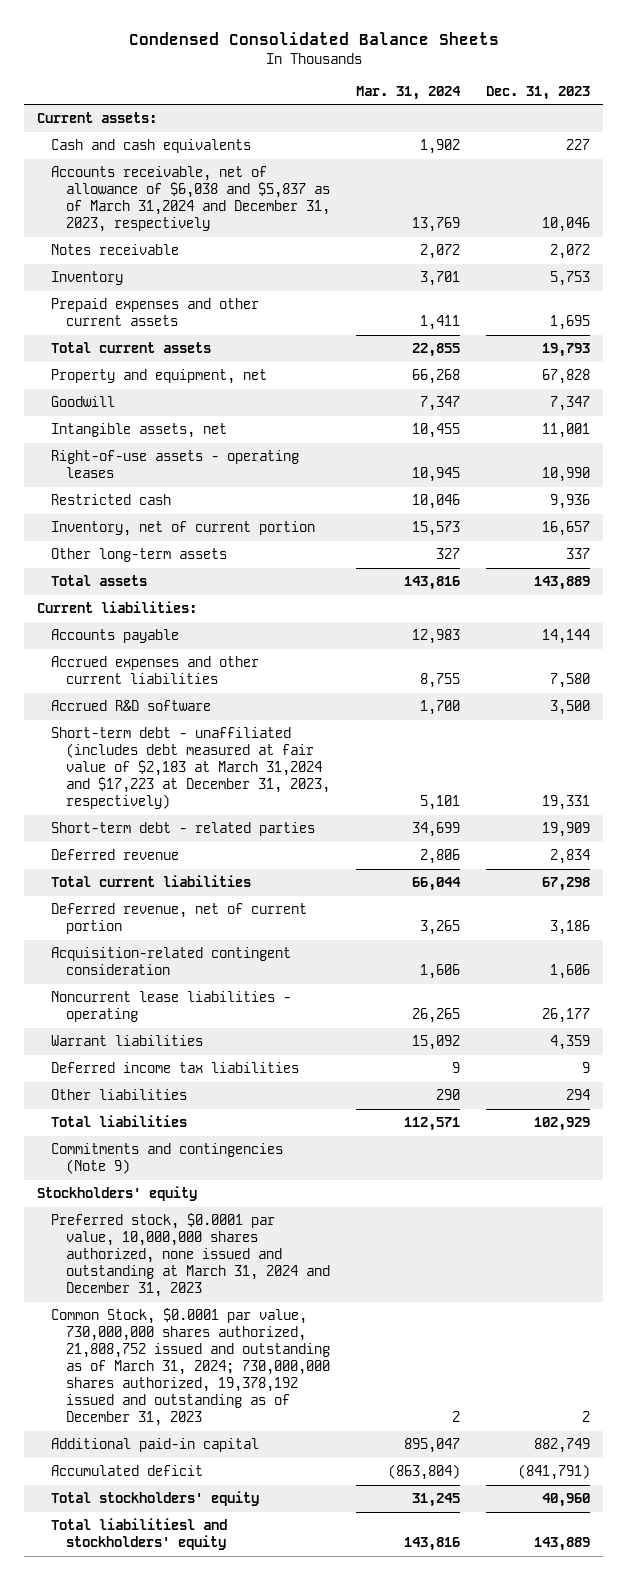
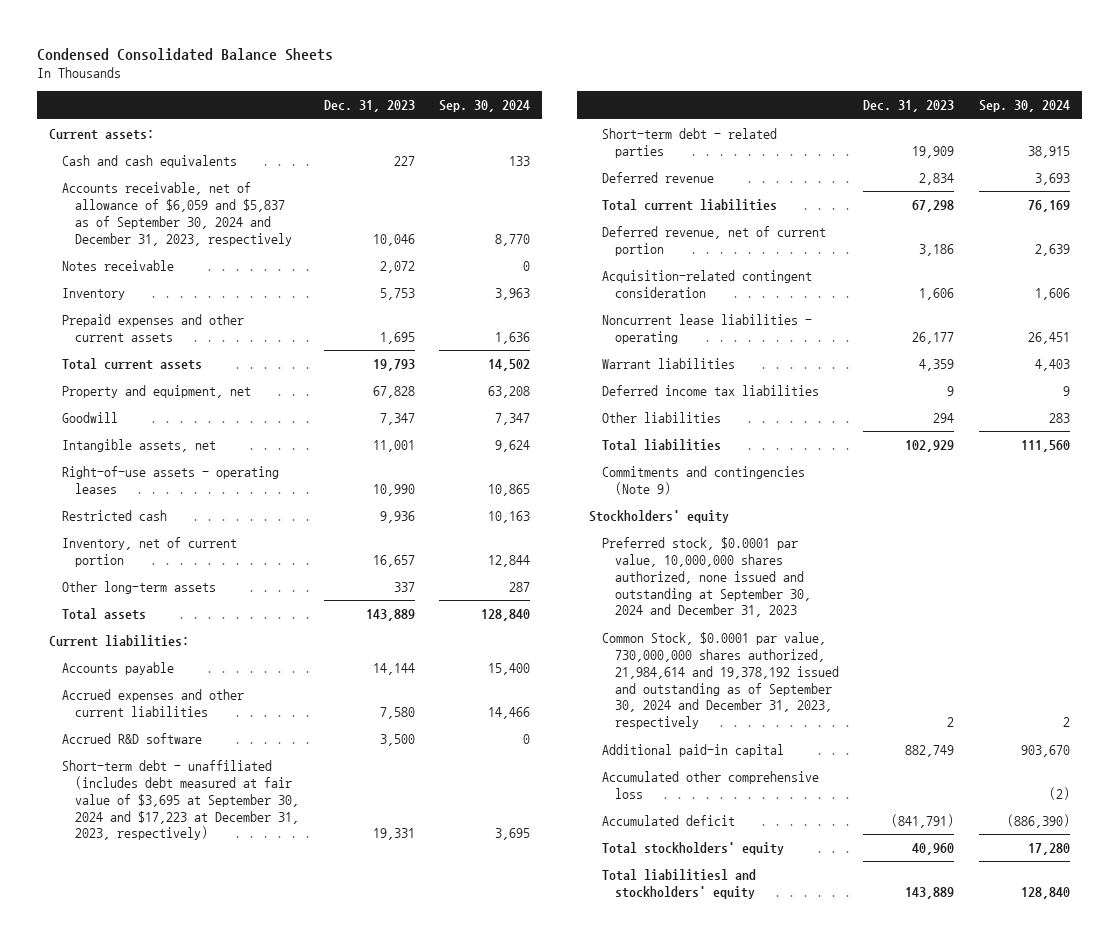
[355,85,461,100] Mar. 31, 2024 -> none
none -> [438,100,530,113] Sep. 30, 2024
[51,166,330,233] Accounts receivable, net of allowance of $6,038 and $5,837 as of March 31,2024 and December 31, 2023, respectively -> [62,182,293,246] Accounts receivable, net of allowance of $6,059 and $5,837 as of September 30, 2024 and December 31, 2023, respectively
[51,727,330,810] Short-term debt - unaffiliated (includes debt measured at fair value of $2,183 at March 31,2024 and $17,223 at December 31, 2023, respectively) -> [62,760,300,841] Short-term debt - unaffiliated (includes debt measured at fair value of $3,695 at September 30, 2024 and $17,223 at December 31, 2023, respectively)
[51,1213,330,1298] Preferred stock, $0.0001 par value, 10,000,000 shares authorized, none issued and outstanding at March 31, 2024 and December 31, 2023 -> [602,537,812,618] Preferred stock, $0.0001 par value, 10,000,000 shares authorized, none issued and outstanding at September 30, 2024 and December 31, 2023
[51,1308,330,1427] Common Stock, $0.0001 par value, 730,000,000 shares authorized, 21,808,752 issued and outstanding as of March 31, 2024; 730,000,000 shares authorized, 19,378,192 issued and outstanding as of December 31, 2023 -> [602,632,840,730] Common Stock, $0.0001 par value, 730,000,000 shares authorized, 21,984,614 and 19,378,192 issued and outstanding as of September 30, 2024 and December 31, 2023, respectively
none -> [602,771,820,799] Accumulated other comprehensive loss

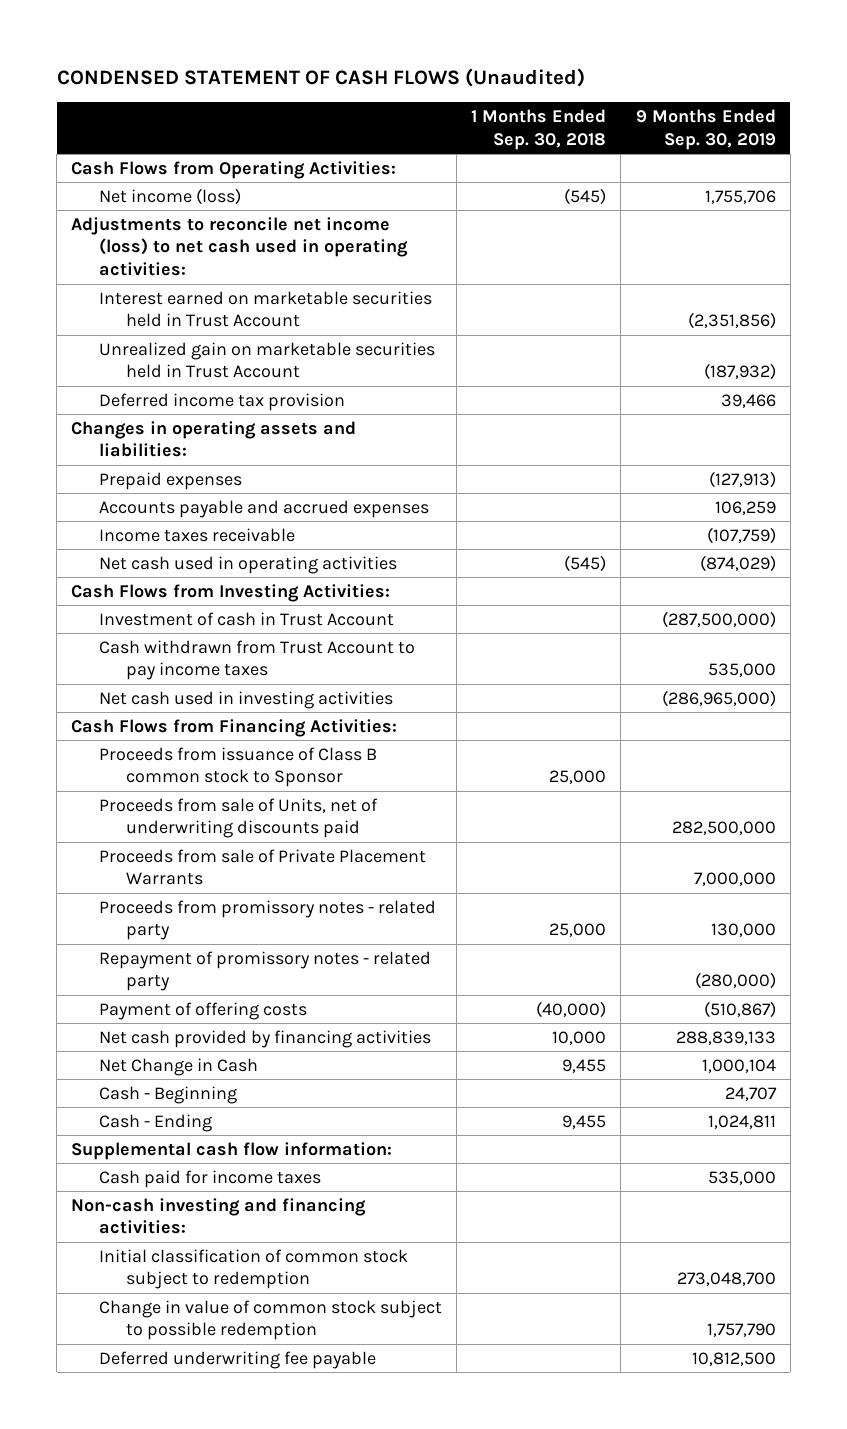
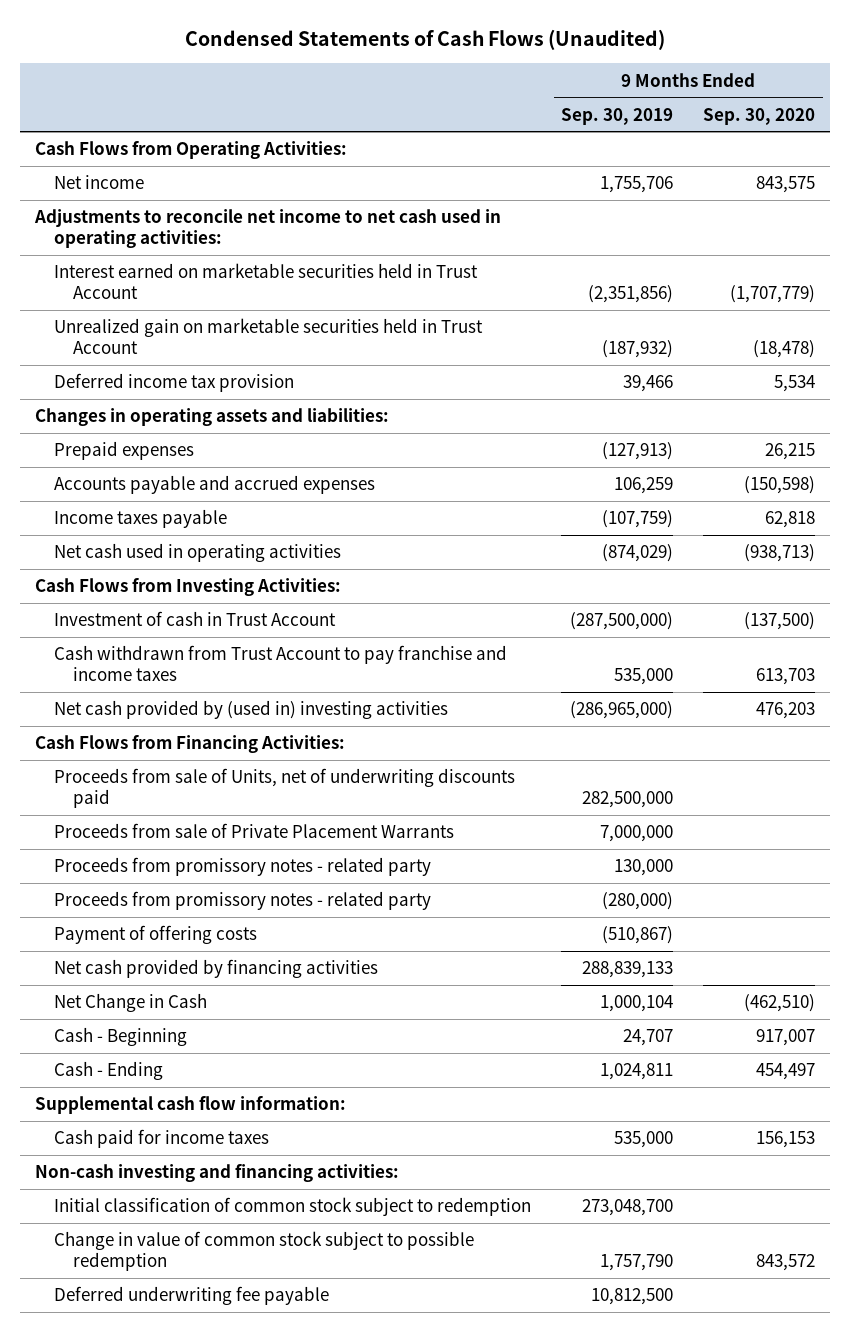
[56,68,585,88] CONDENSED STATEMENT OF CASH FLOWS (Unaudited) -> [185,29,666,51] Condensed Statements of Cash Flows (Unaudited)
[471,108,607,150] 1 Months Ended Sep. 30, 2018 -> none
none -> [703,107,816,125] Sep. 30, 2020
[98,187,241,205] Net income (loss) -> [54,175,145,190] Net income
[71,216,408,277] Adjustments to reconcile net income (loss) to net cash used in operating activities: -> [33,209,501,249] Adjustments to reconcile net income to net cash used in operating activities:
[98,527,295,542] Income taxes receivable -> [54,509,228,529] Income taxes payable
[98,639,415,681] Cash withdrawn from Trust Account to pay income taxes -> [54,645,508,682] Cash withdrawn from Trust Account to pay franchise and income taxes
[98,690,393,709] Net cash used in investing activities -> [54,700,449,720] Net cash provided by (used in) investing activities
[98,746,377,788] Proceeds from issuance of Class B common stock to Sponsor -> none
[98,950,431,992] Repayment of promissory notes - related party -> [54,891,432,911] Proceeds from promissory notes - related party

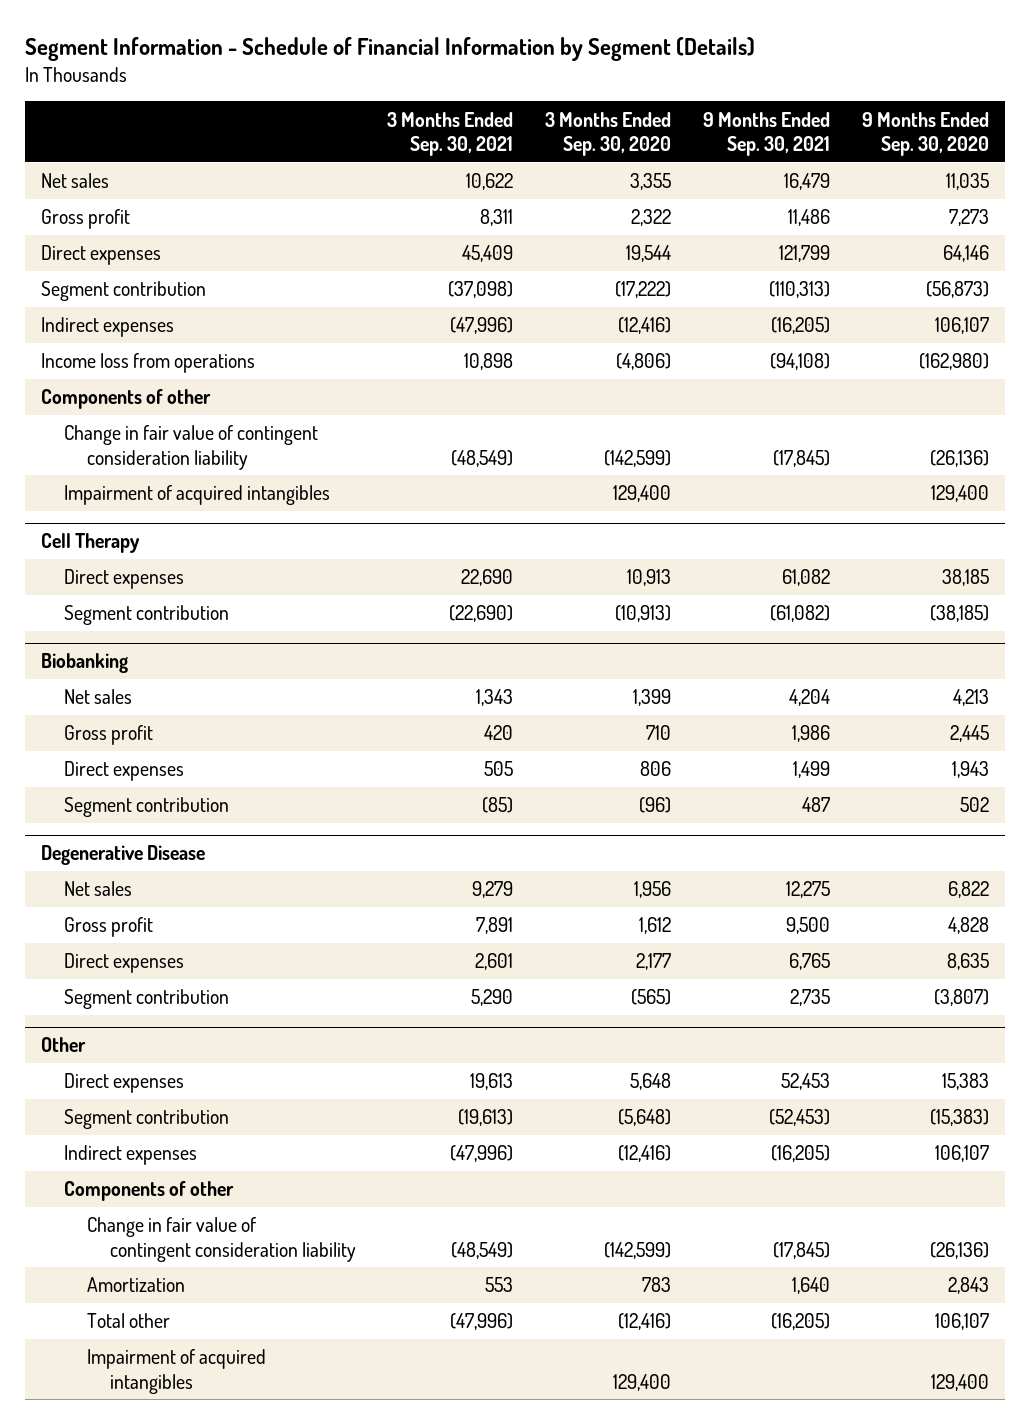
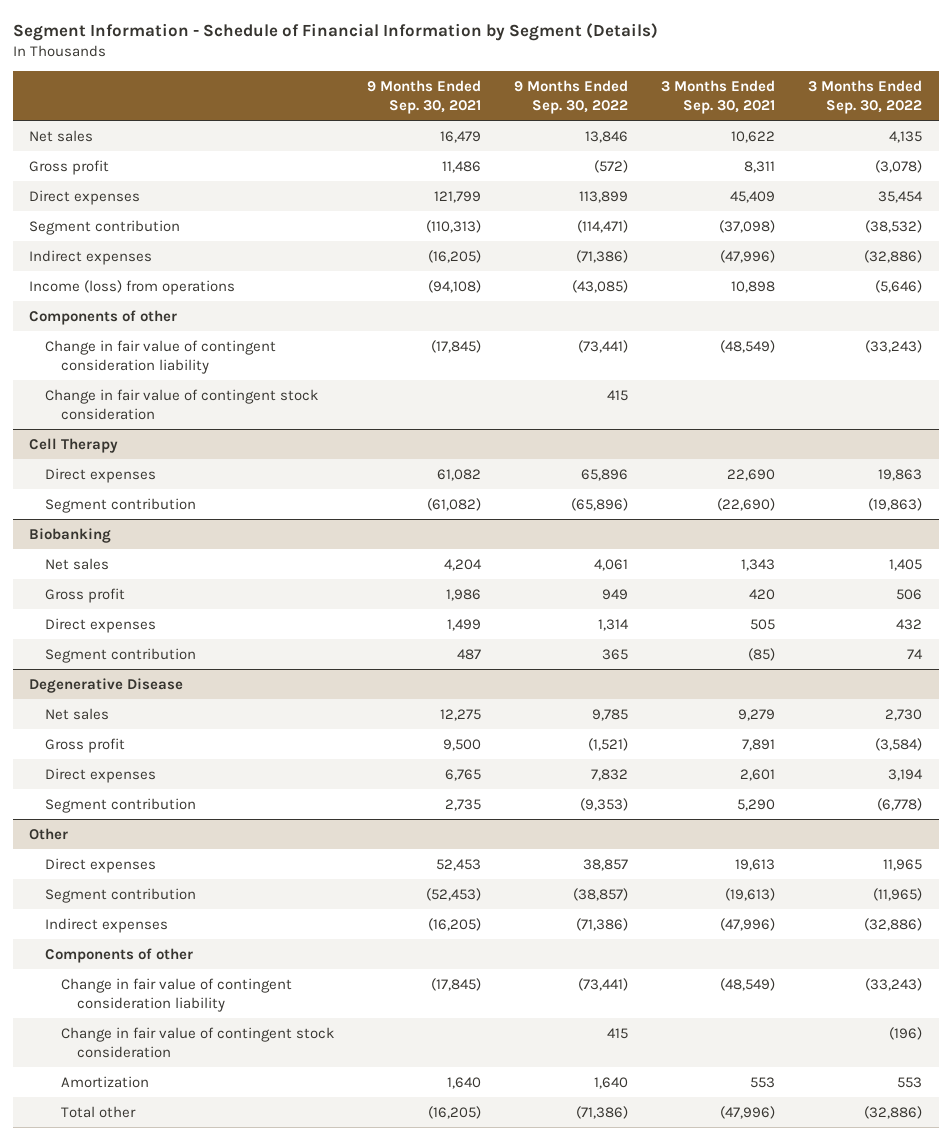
[545,111,672,157] 3 Months Ended Sep. 30, 2020 -> none
[862,111,990,157] 9 Months Ended Sep. 30, 2020 -> none
none -> [514,79,629,114] 9 Months Ended Sep. 30, 2022
none -> [808,79,923,114] 3 Months Ended Sep. 30, 2022
[40,353,255,374] Income loss from operations -> [29,279,236,295] Income (loss) from operations
[63,485,330,506] Impairment of acquired intangibles -> none
none -> [44,388,318,420] Change in fair value of contingent stock consideration
none -> [60,1026,334,1058] Change in fair value of contingent stock consideration
[86,1349,266,1394] Impairment of acquired intangibles -> none

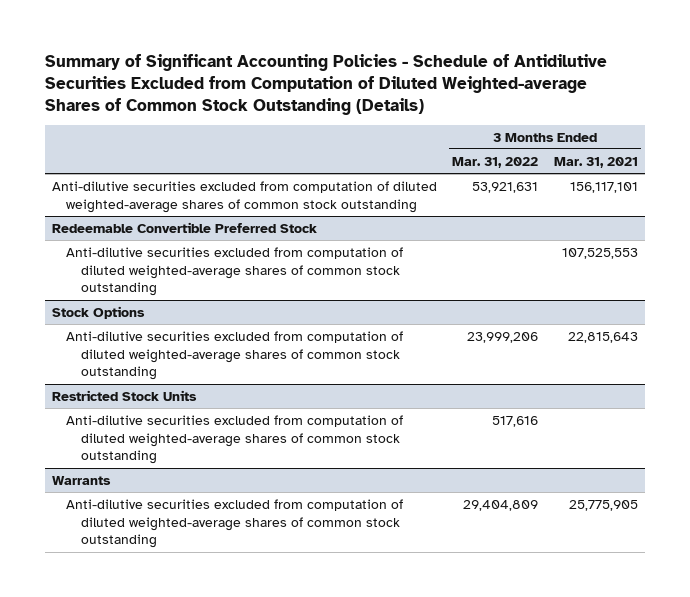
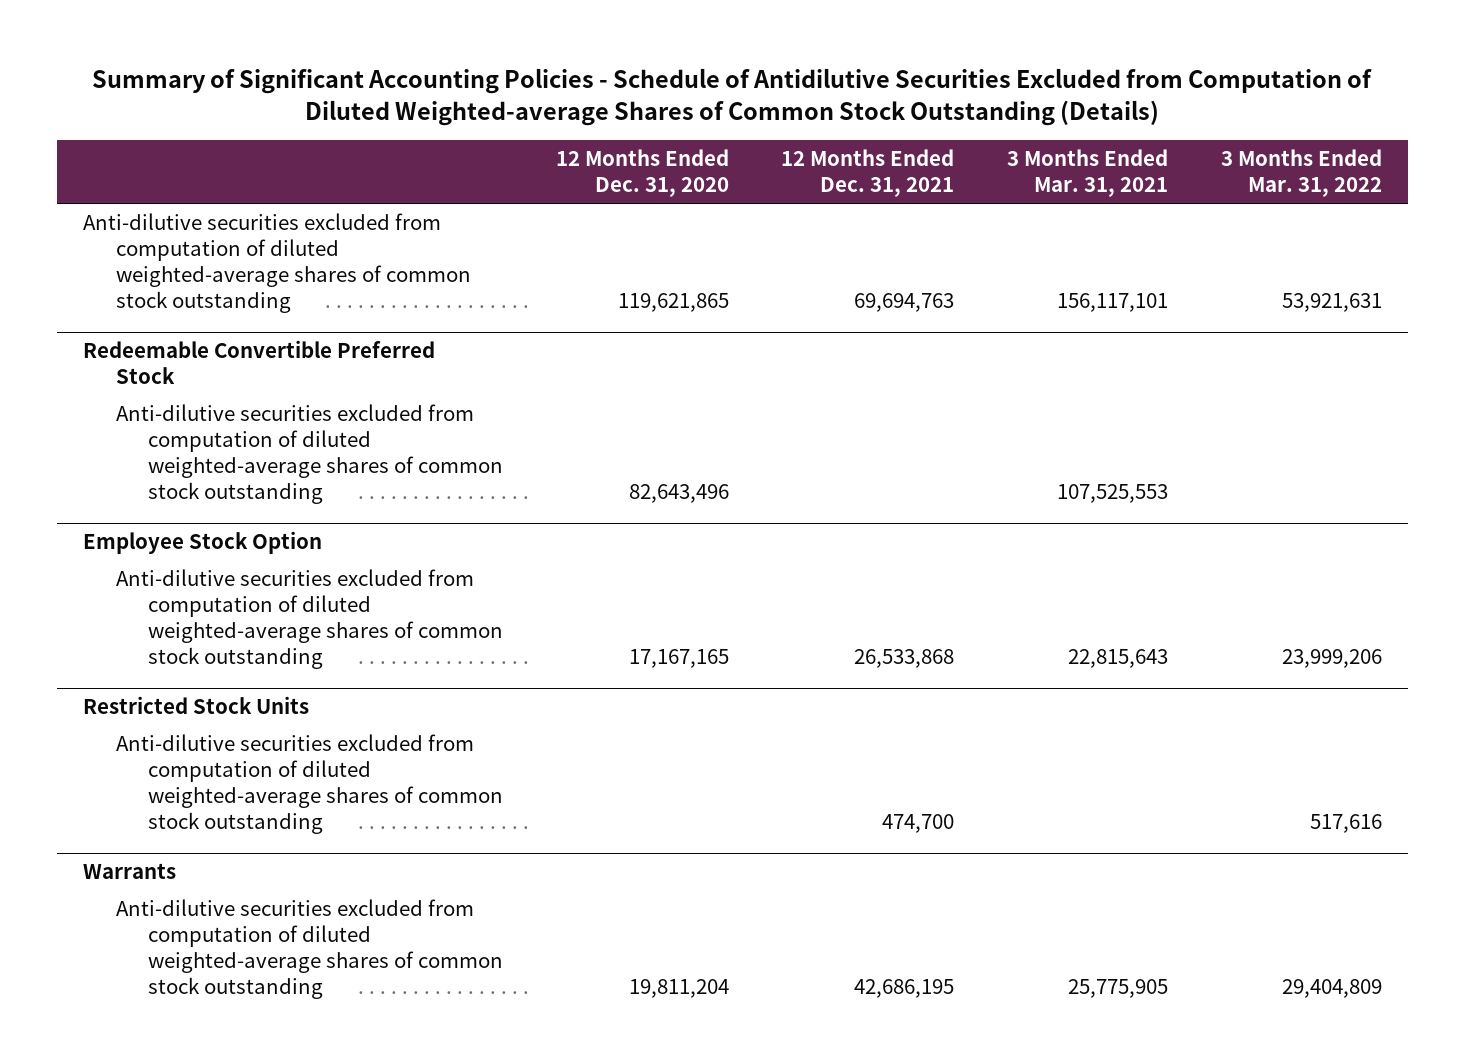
none -> [555,149,729,198] 12 Months Ended Dec. 31, 2020
none -> [781,149,955,198] 12 Months Ended Dec. 31, 2021
[52,305,146,319] Stock Options -> [83,530,323,554] Employee Stock Option

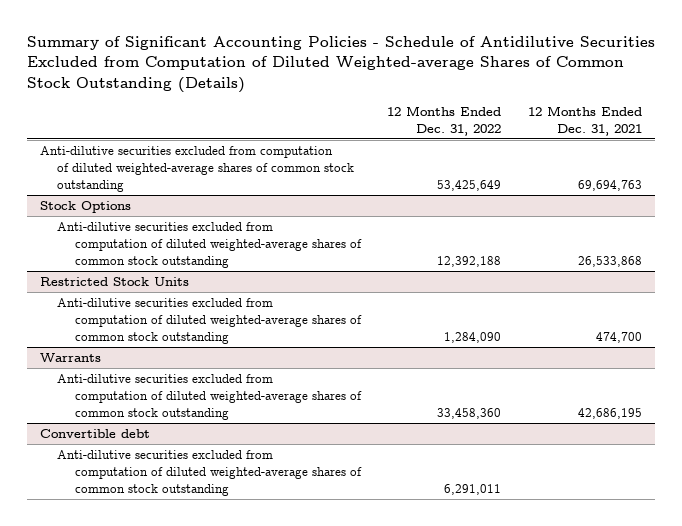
[555,149,729,198] 12 Months Ended Dec. 31, 2020 -> none
[1006,149,1168,198] 3 Months Ended Mar. 31, 2021 -> none
[1220,149,1382,198] 3 Months Ended Mar. 31, 2022 -> none
none -> [387,105,502,136] 12 Months Ended Dec. 31, 2022
[83,339,436,385] Redeemable Convertible Preferred Stock -> none
[115,403,504,505] Anti-dilutive securities excluded from computation of diluted weighted-average shares of common stock outstanding -> none
[83,530,323,554] Employee Stock Option -> [40,201,132,214] Stock Options
none -> [40,429,151,439] Convertible debt
none -> [57,450,362,496] Anti-dilutive securities excluded from computation of diluted weighted-average shares of common stock outstanding

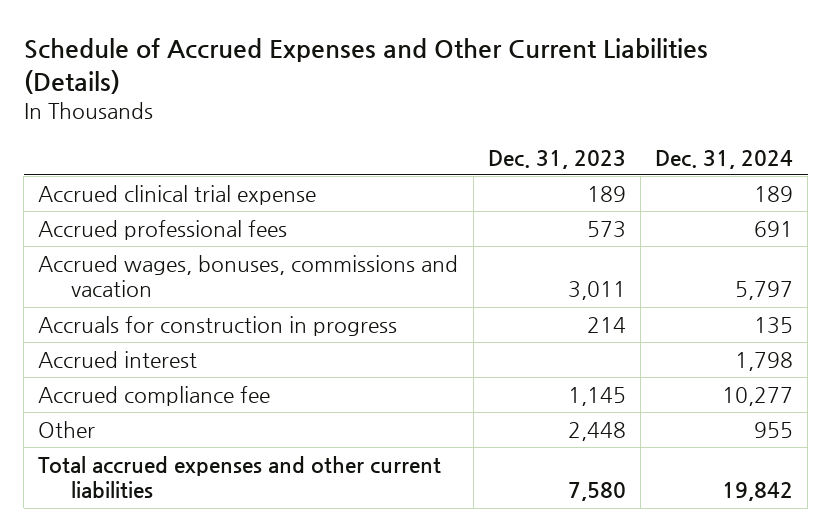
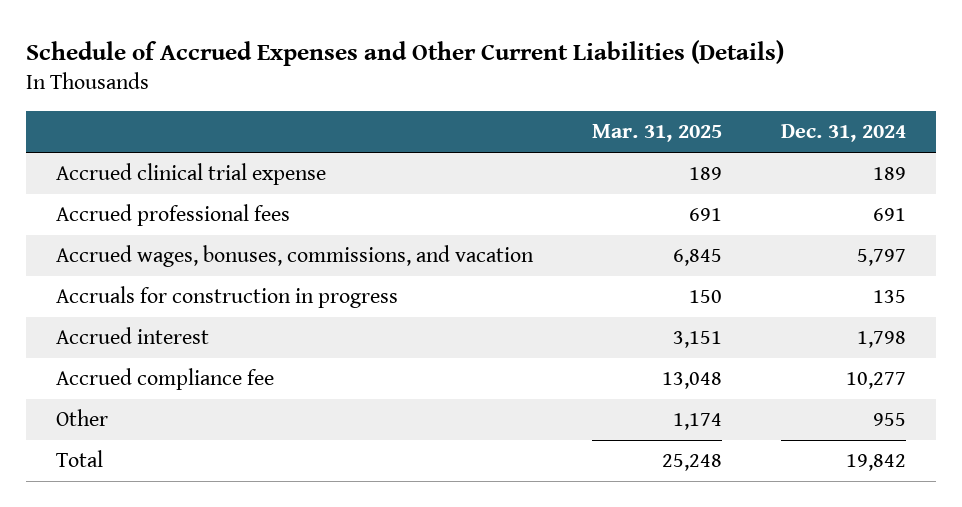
[487,149,626,169] Dec. 31, 2023 -> none
none -> [591,124,722,143] Mar. 31, 2025
[38,255,459,298] Accrued wages, bonuses, commissions and vacation -> [55,245,534,268] Accrued wages, bonuses, commissions, and vacation
[38,456,442,499] Total accrued expenses and other current liabilities -> [55,450,103,468] Total

